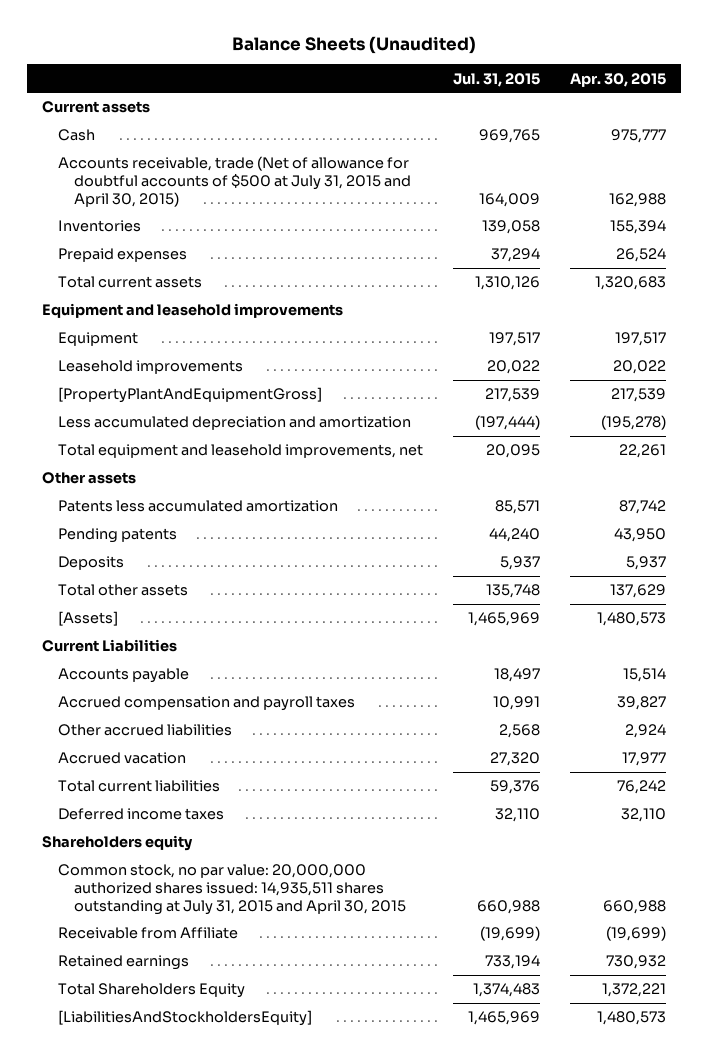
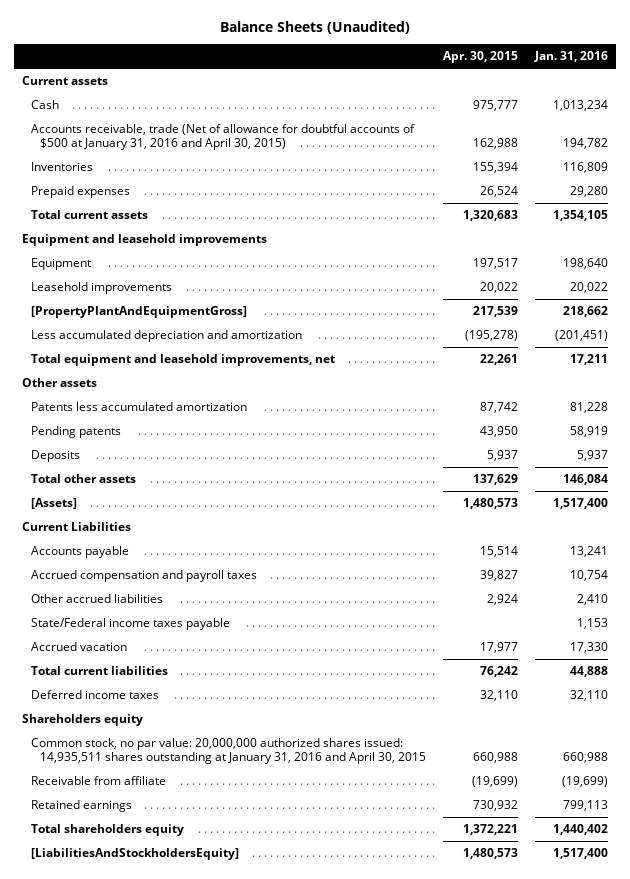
[453,72,541,87] Jul. 31, 2015 -> none
none -> [533,51,608,63] Jan. 31, 2016
[57,156,411,207] Accounts receivable, trade (Net of allowance for doubtful accounts of $500 at July 31, 2015 and April 30, 2015) -> [31,124,416,151] Accounts receivable, trade (Net of allowance for doubtful accounts of $500 at January 31, 2016 and April 30, 2015)
none -> [31,618,231,631] State/Federal income taxes payable
[57,864,406,915] Common stock, no par value: 20,000,000 authorized shares issued: 14,935,511 shares outstanding at July 31, 2015 and April 30, 2015 -> [31,738,427,765] Common stock, no par value: 20,000,000 authorized shares issued: 14,935,511 shares outstanding at January 31, 2016 and April 30, 2015
[57,927,238,940] Receivable from Affiliate -> [31,776,167,786] Receivable from affiliate
[57,983,245,999] Total Shareholders Equity -> [31,824,185,837] Total shareholders equity

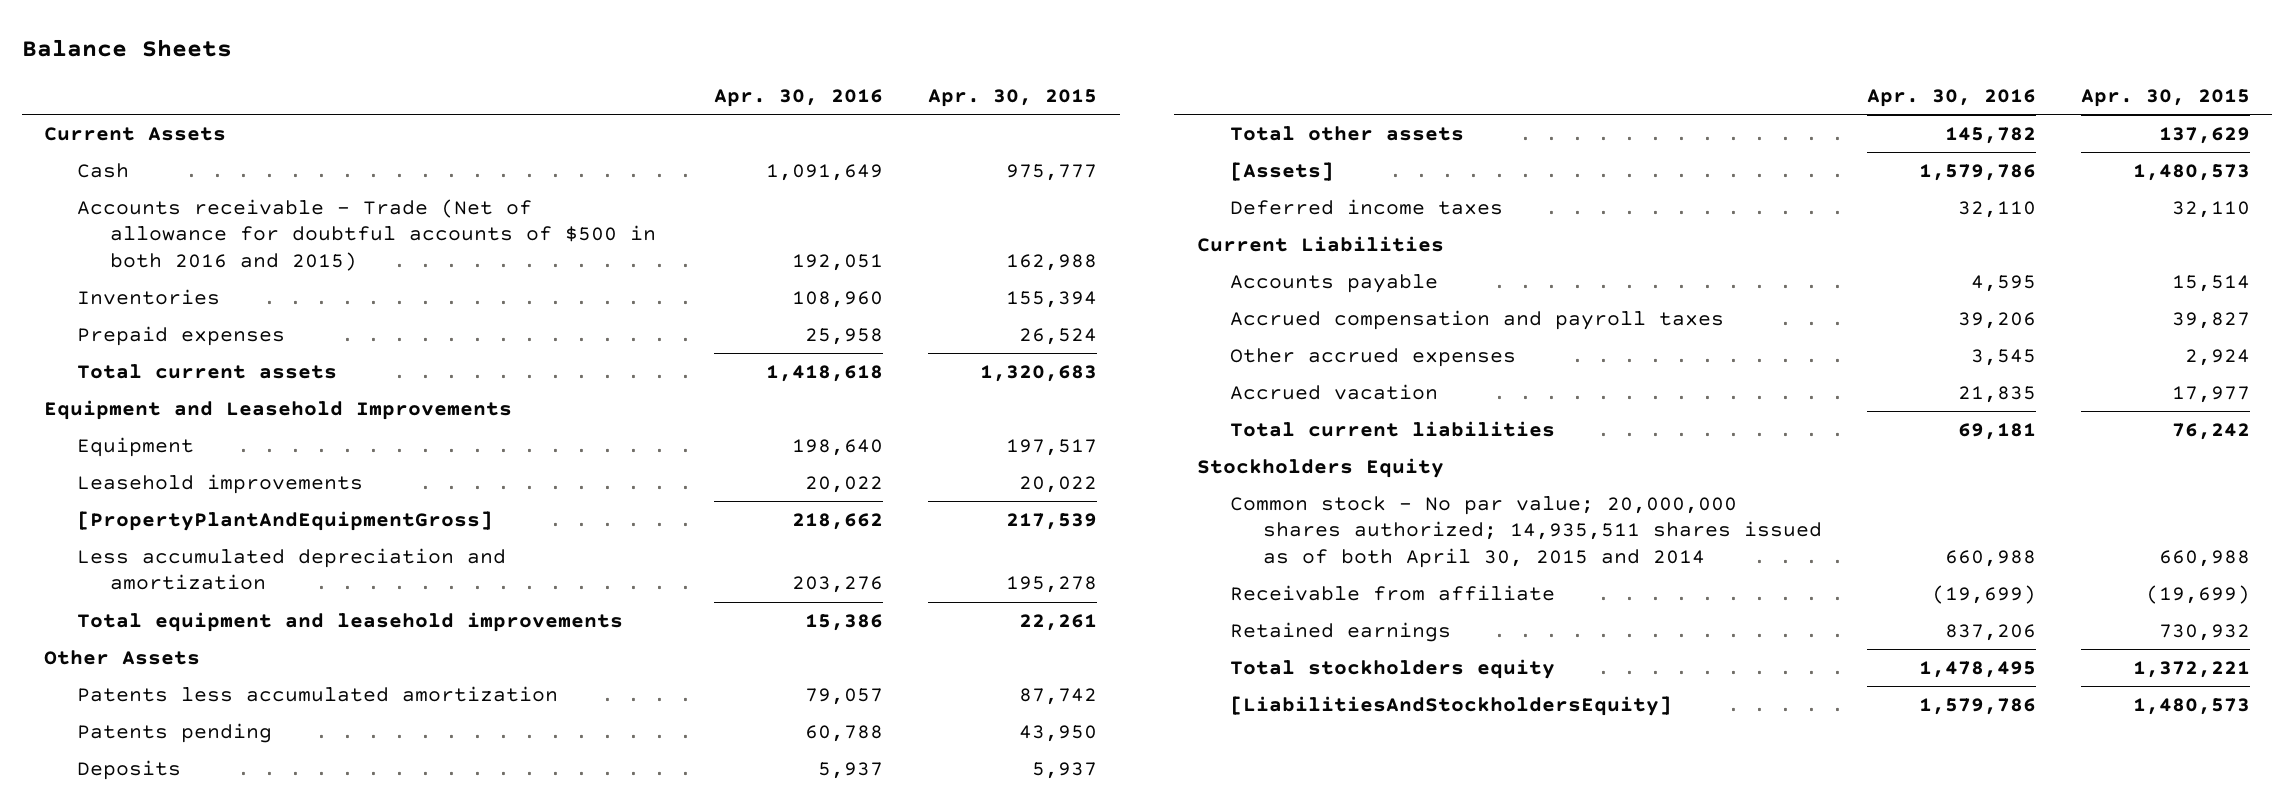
[219,21,410,35] Balance Sheets (Unaudited) -> [21,38,232,57] Balance Sheets
[533,51,608,63] Jan. 31, 2016 -> none
none -> [714,89,884,108] Apr. 30, 2016
[22,76,109,86] Current assets -> [44,126,227,141] Current Assets
[31,124,416,151] Accounts receivable, trade (Net of allowance for doubtful accounts of $500 at January 31, 2016 and April 30, 2015) -> [77,198,657,271] Accounts receivable - Trade (Net of allowance for doubtful accounts of $500 in both 2016 and 2015)
[22,234,268,247] Equipment and leasehold improvements -> [44,399,513,420] Equipment and Leasehold Improvements
[464,330,518,342] (195,278) -> [1006,576,1098,594] 195,278
[31,354,336,367] Total equipment and leasehold improvements, net -> [77,611,624,632] Total equipment and leasehold improvements
[22,378,98,388] Other assets -> [44,649,201,665] Other Assets
[31,426,122,439] Pending patents -> [77,722,273,743] Patents pending
[31,690,160,700] Deferred income taxes -> [1229,198,1503,215] Deferred income taxes
[31,618,231,631] State/Federal income taxes payable -> none
[31,594,164,604] Other accrued liabilities -> [1229,347,1516,367] Other accrued expenses
[22,714,144,727] Shareholders equity -> [1196,457,1444,478] Stockholders Equity
[31,738,427,765] Common stock, no par value: 20,000,000 authorized shares issued: 14,935,511 shares outstanding at January 31, 2016 and April 30, 2015 -> [1229,495,1822,568] Common stock - No par value; 20,000,000 shares authorized; 14,935,511 shares issued as of both April 30, 2015 and 2014
[31,824,185,837] Total shareholders equity -> [1229,658,1555,679] Total stockholders equity

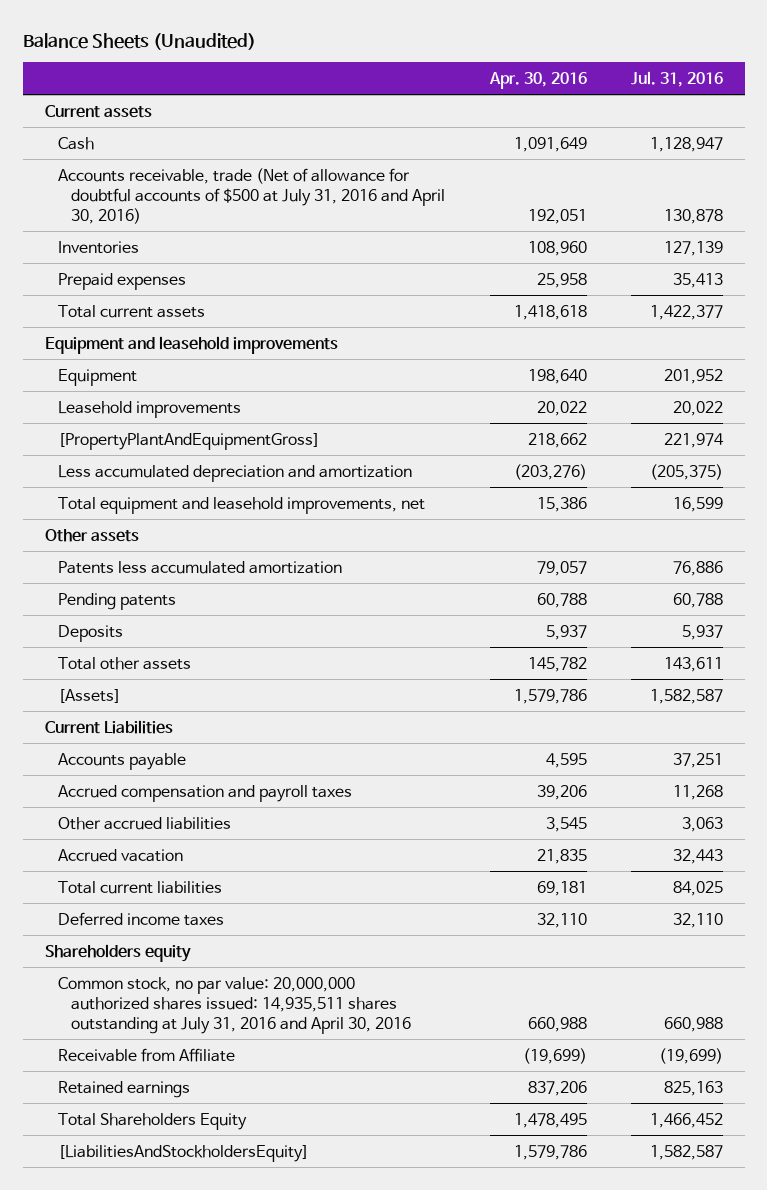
[21,38,232,57] Balance Sheets -> [22,32,256,50] Balance Sheets (Unaudited)
[928,89,1098,108] Apr. 30, 2015 -> none
none -> [630,70,723,87] Jul. 31, 2016
[44,126,227,141] Current Assets -> [44,104,152,118] Current assets
[77,198,657,271] Accounts receivable - Trade (Net of allowance for doubtful accounts of $500 in both 2016 and 2015) -> [58,167,446,224] Accounts receivable, trade (Net of allowance for doubtful accounts of $500 at July 31, 2016 and April 30, 2016)
[44,399,513,420] Equipment and Leasehold Improvements -> [44,335,338,354] Equipment and leasehold improvements
[792,576,884,594] 203,276 -> [513,463,587,480] (203,276)
[77,611,624,632] Total equipment and leasehold improvements -> [58,496,426,514] Total equipment and leasehold improvements, net
[44,649,201,665] Other Assets -> [44,528,139,542] Other assets
[77,722,273,743] Patents pending -> [58,592,177,610] Pending patents
[1229,347,1516,367] Other accrued expenses -> [58,816,232,830] Other accrued liabilities
[1229,198,1503,215] Deferred income taxes -> [58,911,225,926] Deferred income taxes
[1196,457,1444,478] Stockholders Equity -> [44,943,191,962] Shareholders equity
[1229,495,1822,568] Common stock - No par value; 20,000,000 shares authorized; 14,935,511 shares issued as of both April 30, 2015 and 2014 -> [58,976,412,1034] Common stock, no par value: 20,000,000 authorized shares issued: 14,935,511 shares outstanding at July 31, 2016 and April 30, 2016
[1229,584,1555,601] Receivable from affiliate -> [58,1047,236,1062] Receivable from Affiliate
[1229,658,1555,679] Total stockholders equity -> [58,1112,248,1130] Total Shareholders Equity

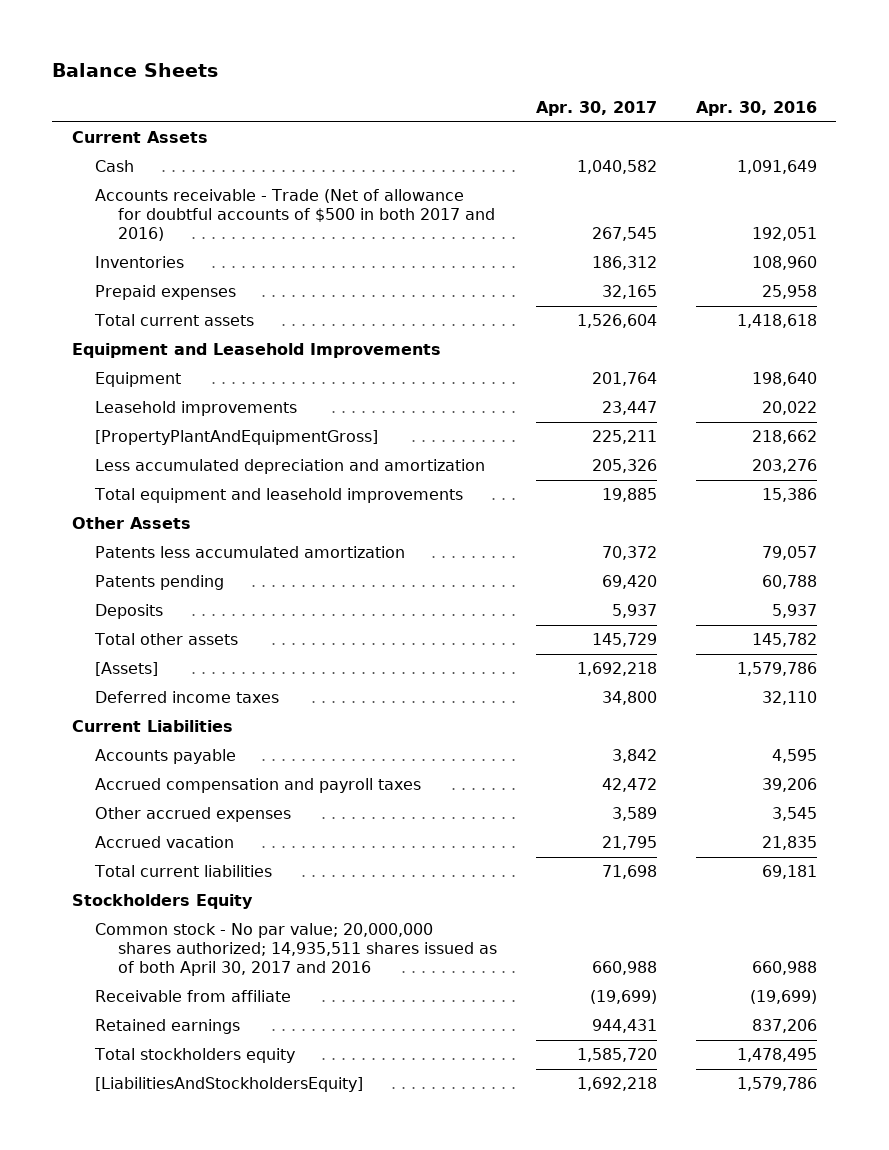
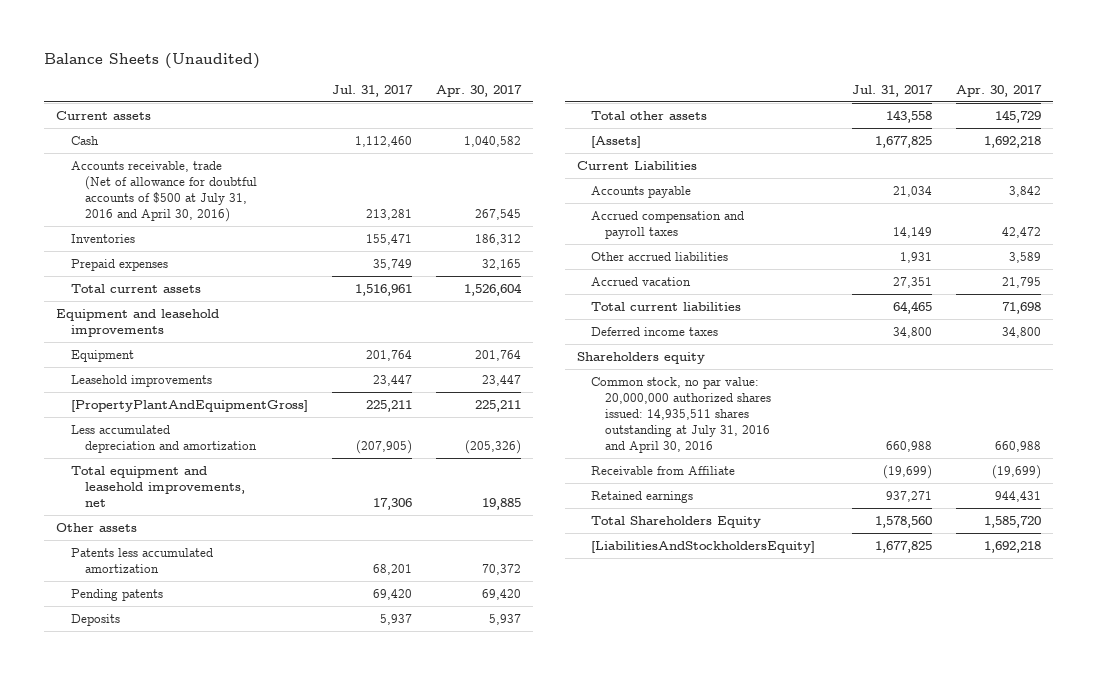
[52,63,219,78] Balance Sheets -> [44,52,261,69] Balance Sheets (Unaudited)
[695,101,817,117] Apr. 30, 2016 -> none
none -> [331,84,413,97] Jul. 31, 2017
[72,131,209,144] Current Assets -> [56,111,152,121] Current assets
[94,189,495,242] Accounts receivable - Trade (Net of allowance for doubtful accounts of $500 in both 2017 and 2016) -> [70,161,257,222] Accounts receivable, trade (Net of allowance for doubtful accounts of $500 at July 31, 2016 and April 30, 2016)
[72,343,442,359] Equipment and Leasehold Improvements -> [56,309,220,338] Equipment and leasehold improvements
[591,459,657,474] 205,326 -> [464,440,521,455] (205,326)
[93,488,463,504] Total equipment and leasehold improvements -> [70,466,245,507] Total equipment and leasehold improvements, net
[72,517,192,530] Other Assets -> [56,523,138,533] Other assets
[94,575,224,591] Patents pending -> [70,589,163,602] Pending patents
[94,807,291,823] Other accrued expenses -> [590,252,728,262] Other accrued liabilities
[94,691,279,704] Deferred income taxes -> [590,327,718,337] Deferred income taxes
[72,894,254,910] Stockholders Equity -> [576,352,705,365] Shareholders equity
[94,923,497,977] Common stock - No par value; 20,000,000 shares authorized; 14,935,511 shares issued as of both April 30, 2017 and 2016 -> [590,377,771,453] Common stock, no par value: 20,000,000 authorized shares issued: 14,935,511 shares outstanding at July 31, 2016 and April 30, 2016
[94,990,291,1003] Receivable from affiliate -> [590,466,735,476] Receivable from Affiliate
[93,1048,295,1064] Total stockholders equity -> [590,516,761,529] Total Shareholders Equity

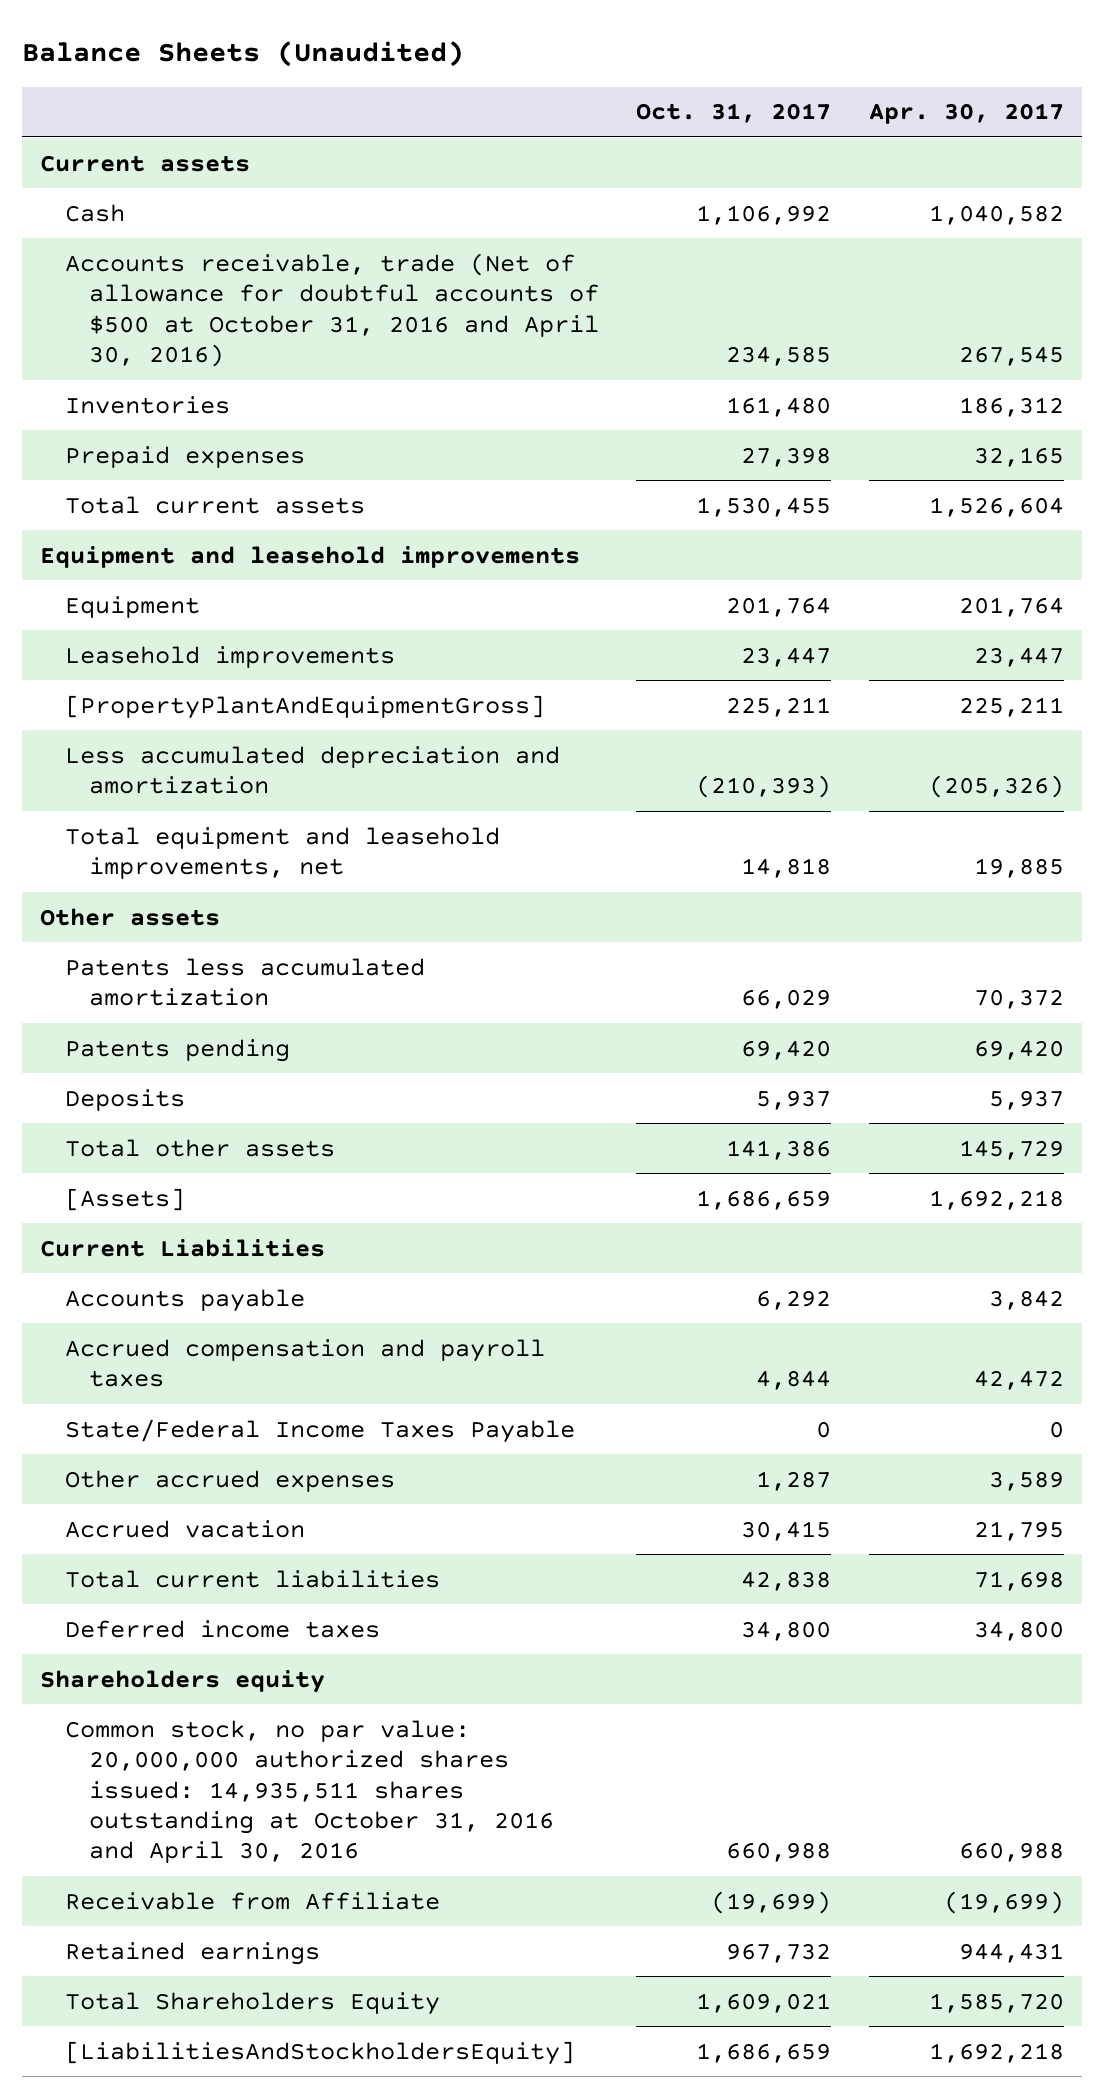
[331,84,413,97] Jul. 31, 2017 -> none
none -> [636,103,832,124] Oct. 31, 2017
[70,161,257,222] Accounts receivable, trade (Net of allowance for doubtful accounts of $500 at July 31, 2016 and April 30, 2016) -> [64,252,600,368] Accounts receivable, trade (Net of allowance for doubtful accounts of $500 at October 31, 2016 and April 30, 2016)
[70,589,163,602] Pending patents -> [64,1038,290,1062] Patents pending
none -> [64,1418,575,1443] State/Federal Income Taxes Payable
[590,252,728,262] Other accrued liabilities -> [64,1469,395,1492] Other accrued expenses
[590,377,771,453] Common stock, no par value: 20,000,000 authorized shares issued: 14,935,511 shares outstanding at July 31, 2016 and April 30, 2016 -> [64,1719,555,1864] Common stock, no par value: 20,000,000 authorized shares issued: 14,935,511 shares outstanding at October 31, 2016 and April 30, 2016

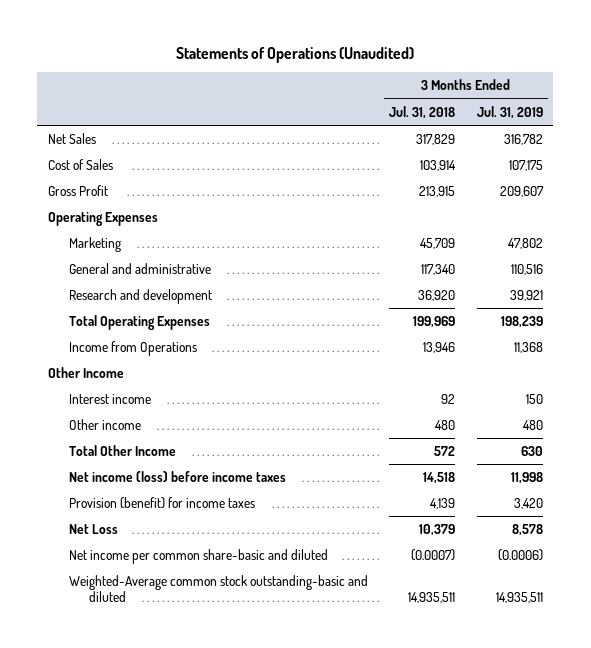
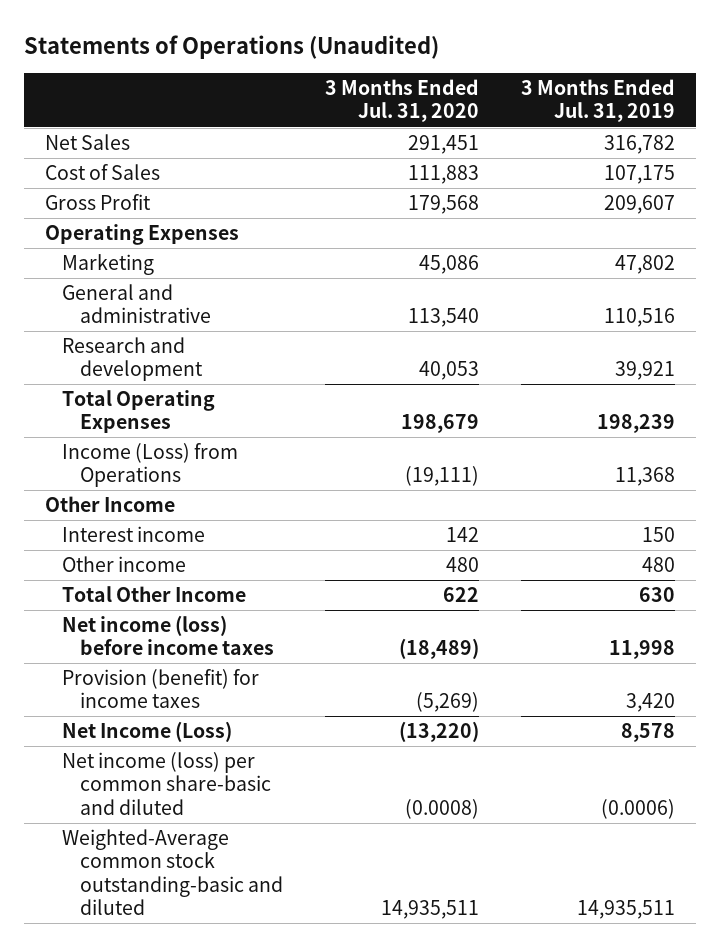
[389,105,456,119] Jul. 31, 2018 -> none
none -> [324,79,479,123] 3 Months Ended Jul. 31, 2020
[68,341,197,357] Income from Operations -> [62,443,239,488] Income (Loss) from Operations
[68,524,118,535] Net Loss -> [62,721,233,743] Net Income (Loss)
[68,549,328,565] Net income per common share-basic and diluted -> [62,752,271,815] Net income (loss) per common share-basic and diluted

